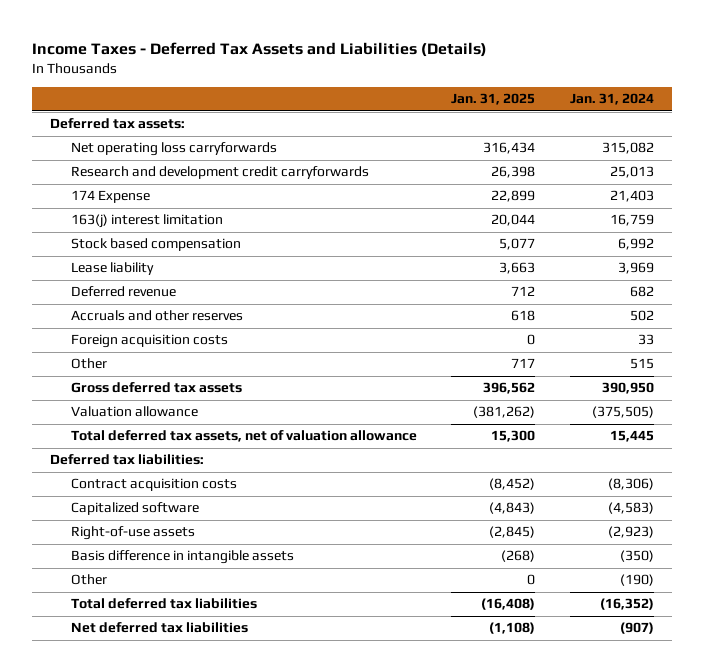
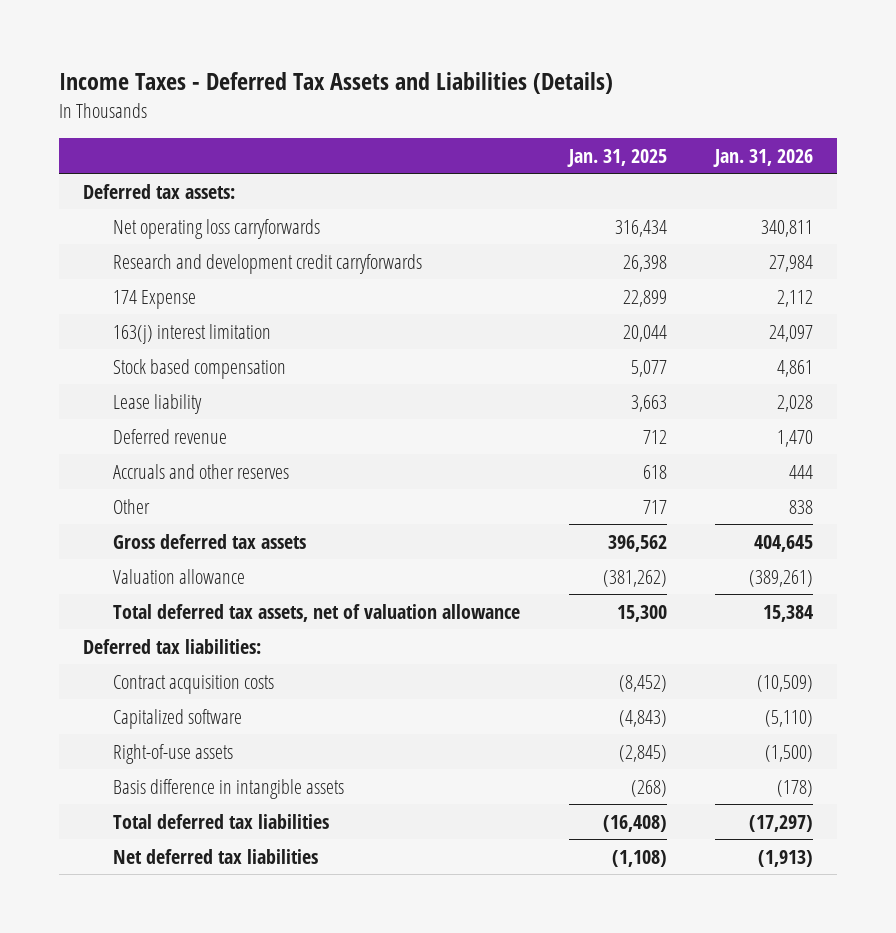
[570,93,655,106] Jan. 31, 2024 -> none
none -> [712,148,813,167] Jan. 31, 2026
[70,334,228,349] Foreign acquisition costs -> none
[70,574,107,586] Other -> none

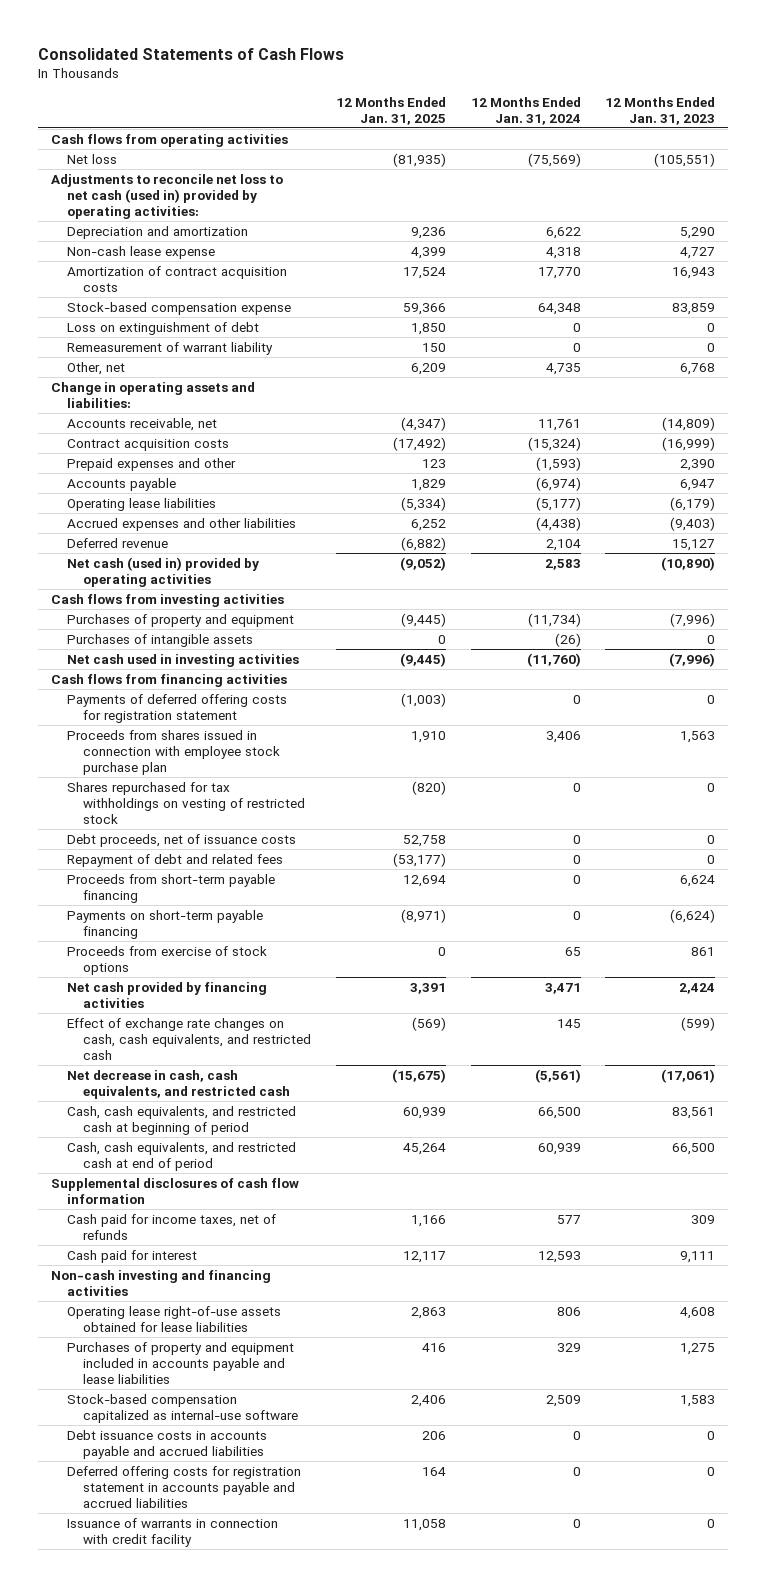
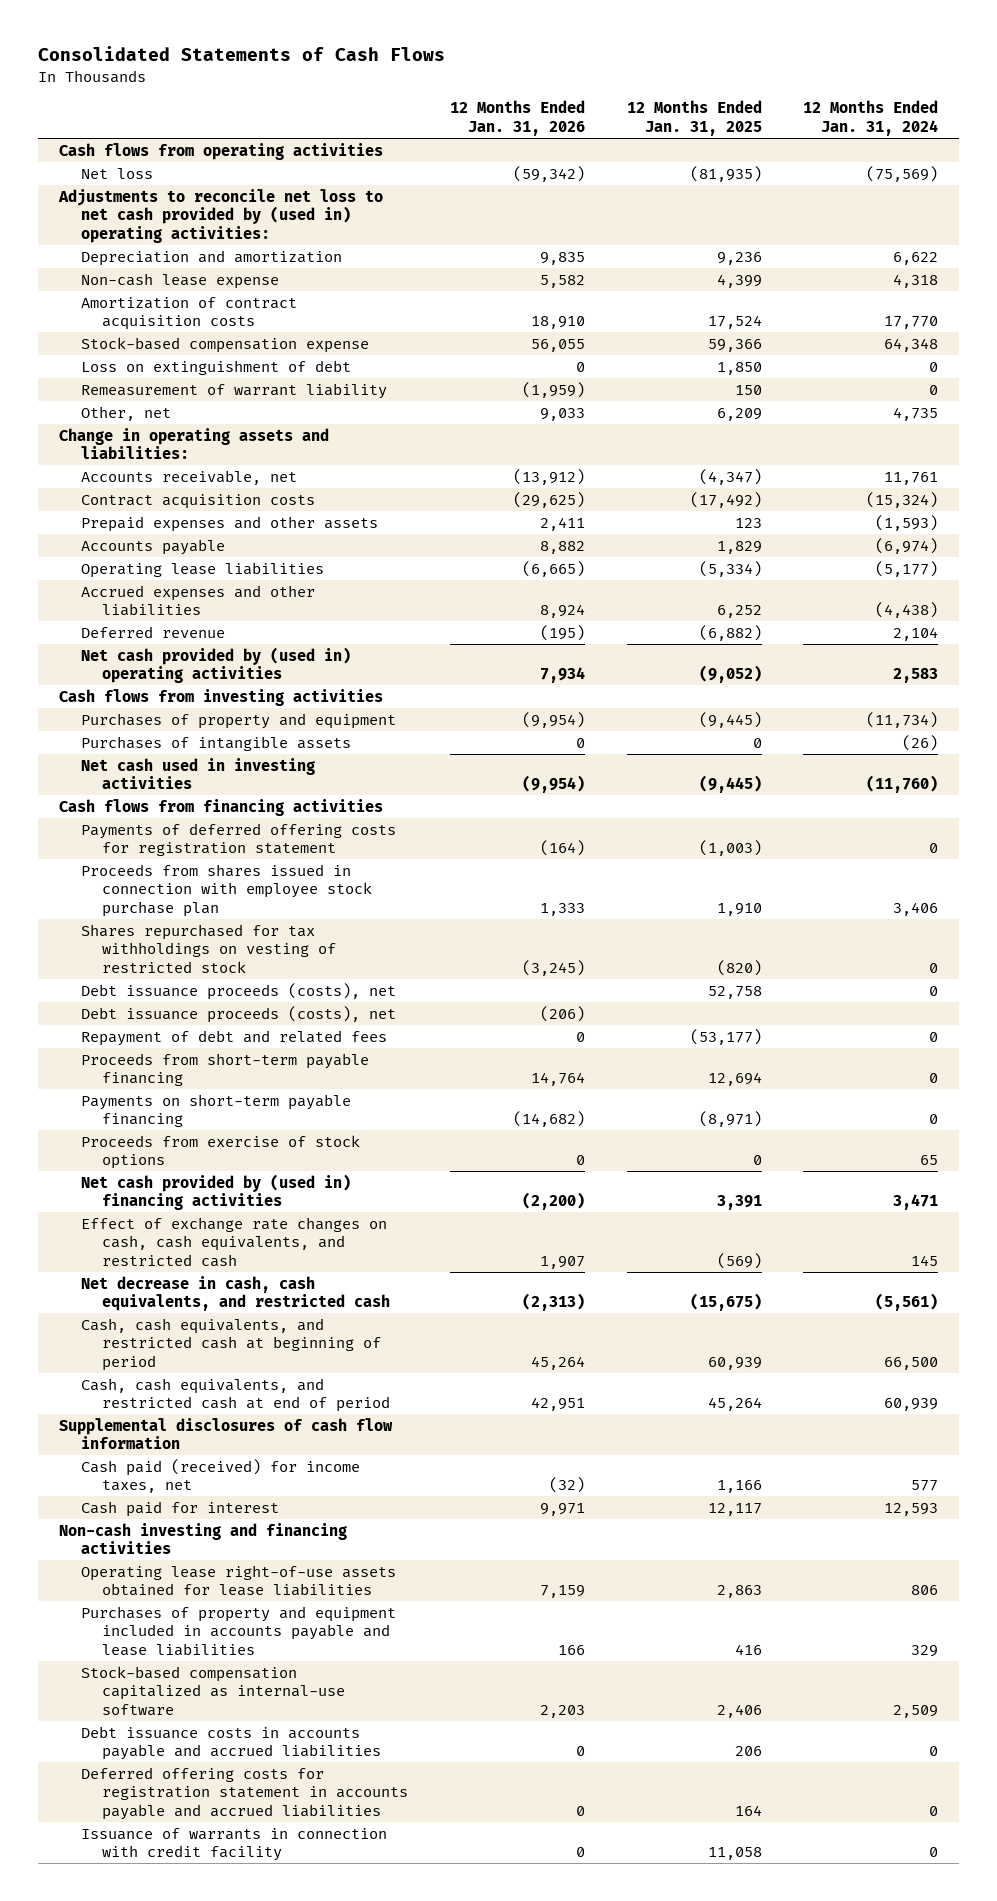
[605,96,716,125] 12 Months Ended Jan. 31, 2023 -> none
none -> [449,100,585,137] 12 Months Ended Jan. 31, 2026
[50,173,283,219] Adjustments to reconcile net loss to net cash (used in) provided by operating activities: -> [57,188,383,244] Adjustments to reconcile net loss to net cash provided by (used in) operating activities:
[66,457,236,471] Prepaid expenses and other -> [80,515,378,532] Prepaid expenses and other assets
[66,556,259,587] Net cash (used in) provided by operating activities -> [80,646,351,684] Net cash provided by (used in) operating activities
[66,833,296,847] Debt proceeds, net of issuance costs -> [80,982,396,1000] Debt issuance proceeds (costs), net
none -> [80,1005,396,1023] Debt issuance proceeds (costs), net
[66,981,267,1008] Net cash provided by financing activities -> [80,1173,351,1211] Net cash provided by (used in) financing activities
[66,1213,276,1240] Cash paid for income taxes, net of refunds -> [80,1458,360,1494] Cash paid (received) for income taxes, net

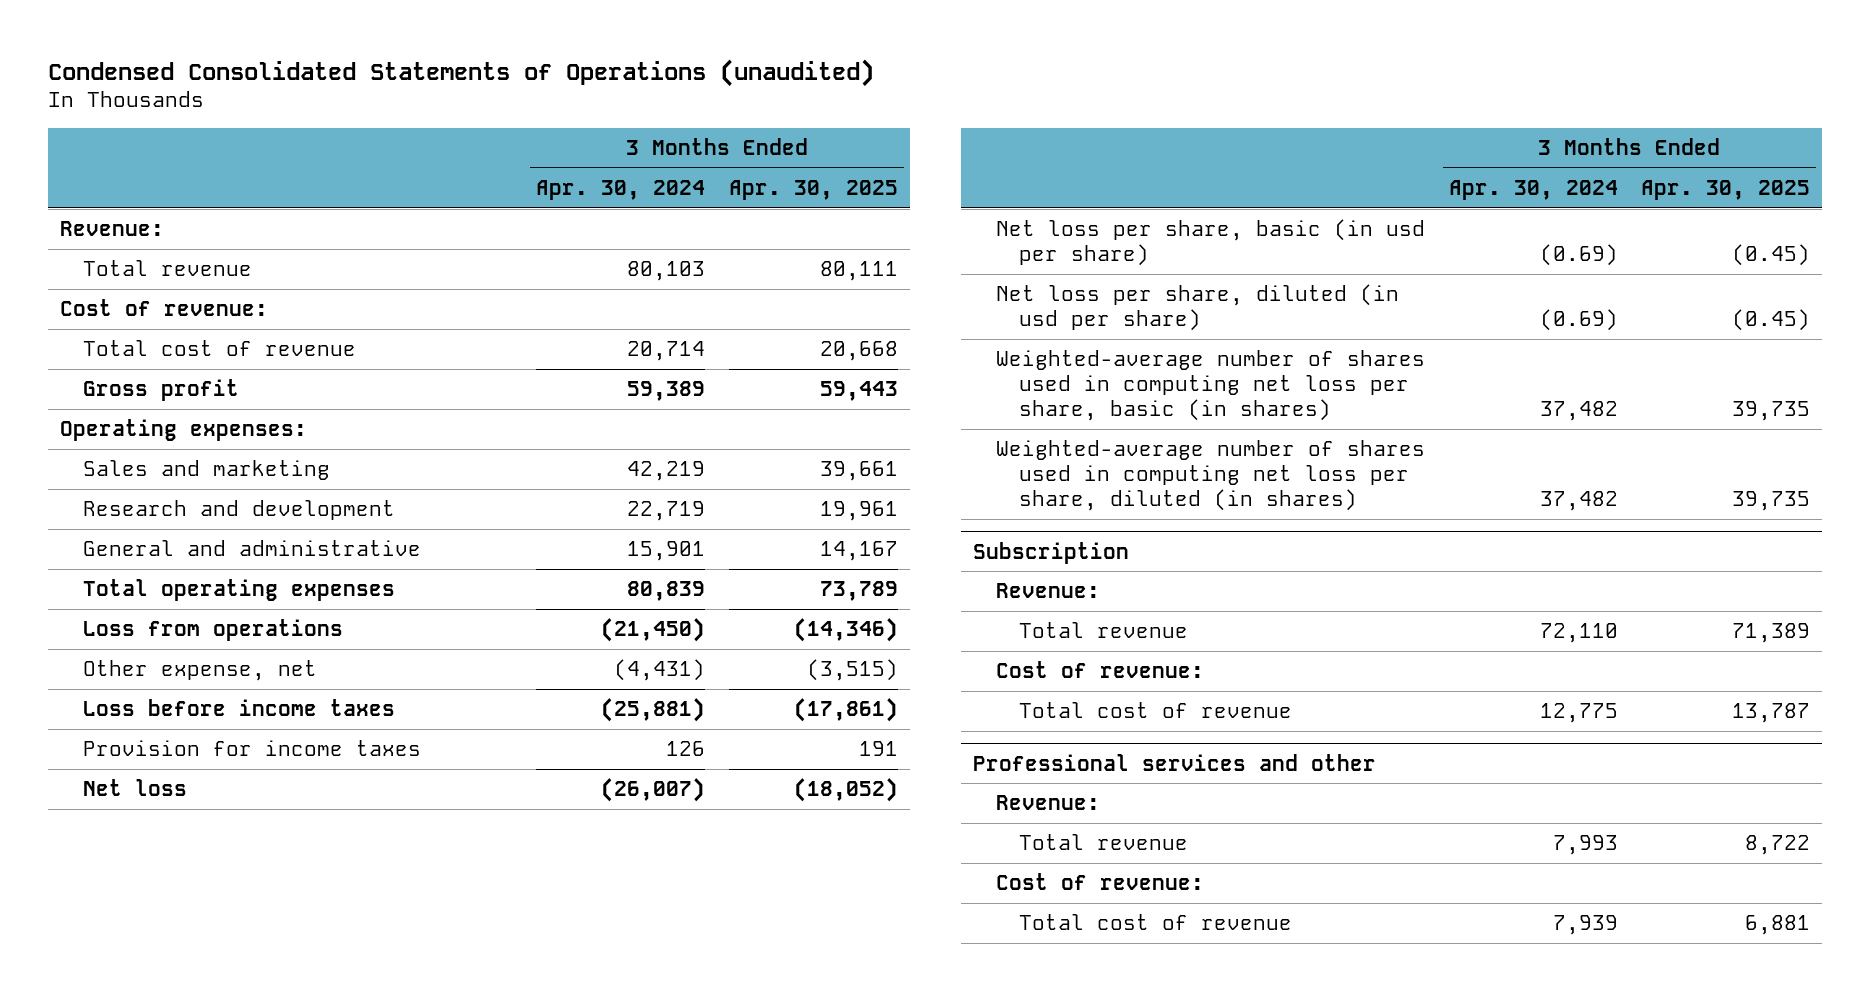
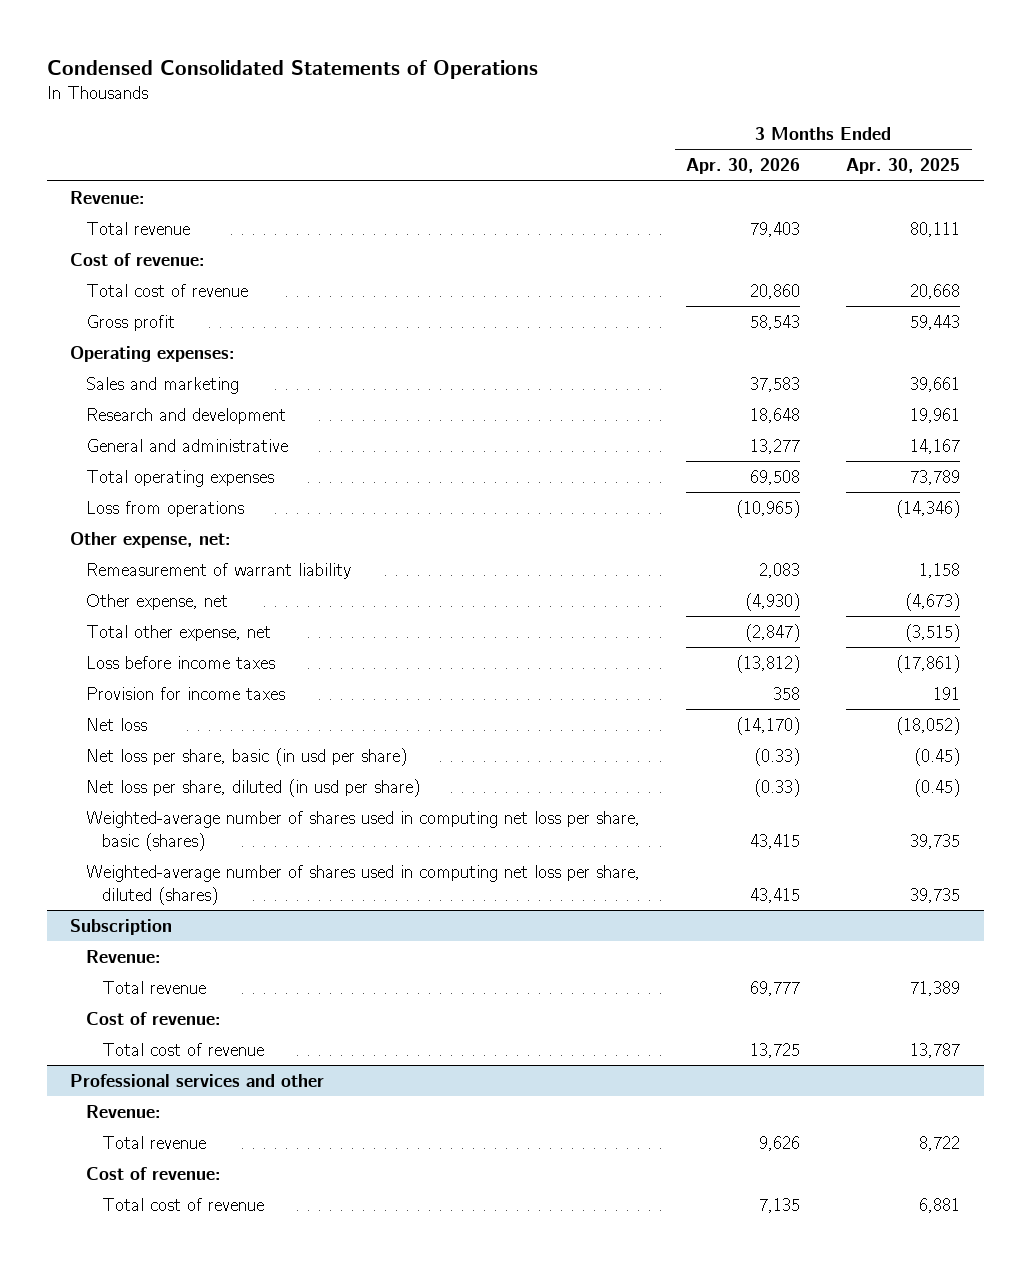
[48,59,875,88] Condensed Consolidated Statements of Operations (unaudited) -> [46,59,538,79] Condensed Consolidated Statements of Operations
[536,179,706,200] Apr. 30, 2024 -> none
none -> [686,158,801,175] Apr. 30, 2026
none -> [69,532,231,549] Other expense, net:
none -> [85,563,351,580] Remeasurement of warrant liability
[807,659,899,682] (3,515) -> [905,593,961,612] (4,673)
none -> [85,625,271,642] Total other expense, net
[995,350,1425,422] Weighted-average number of shares used in computing net loss per share, basic (in shares) -> [85,811,640,851] Weighted-average number of shares used in computing net loss per share, basic (shares)
[995,440,1425,512] Weighted-average number of shares used in computing net loss per share, diluted (in shares) -> [85,865,640,905] Weighted-average number of shares used in computing net loss per share, diluted (shares)

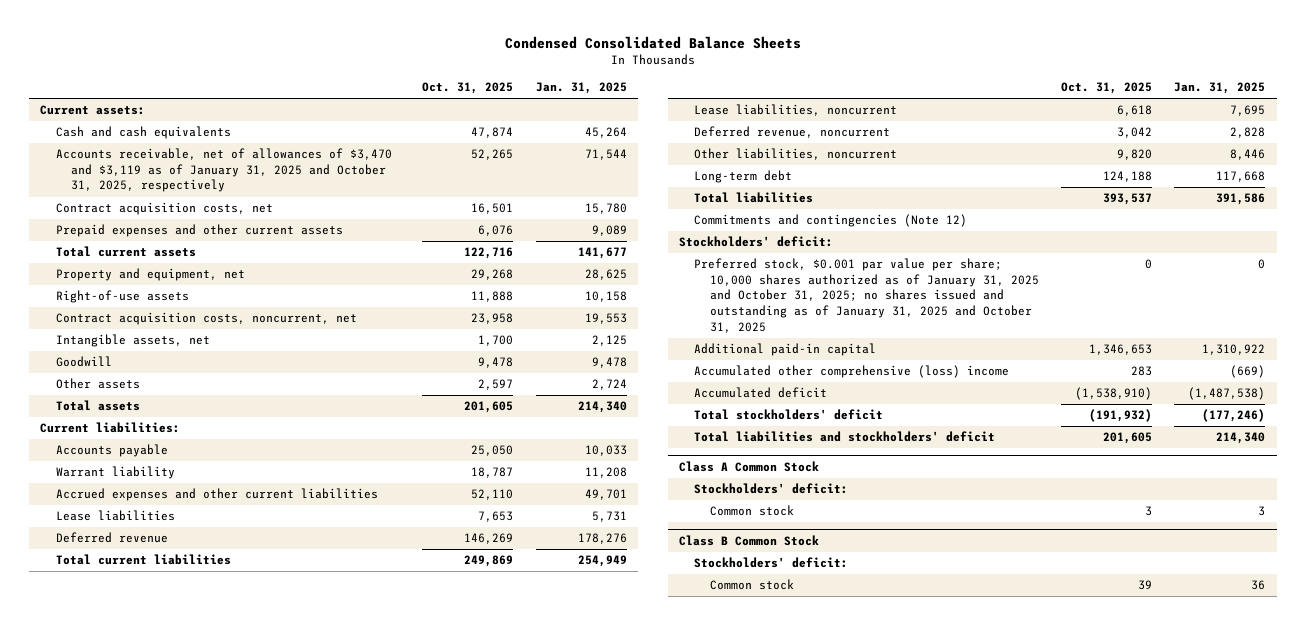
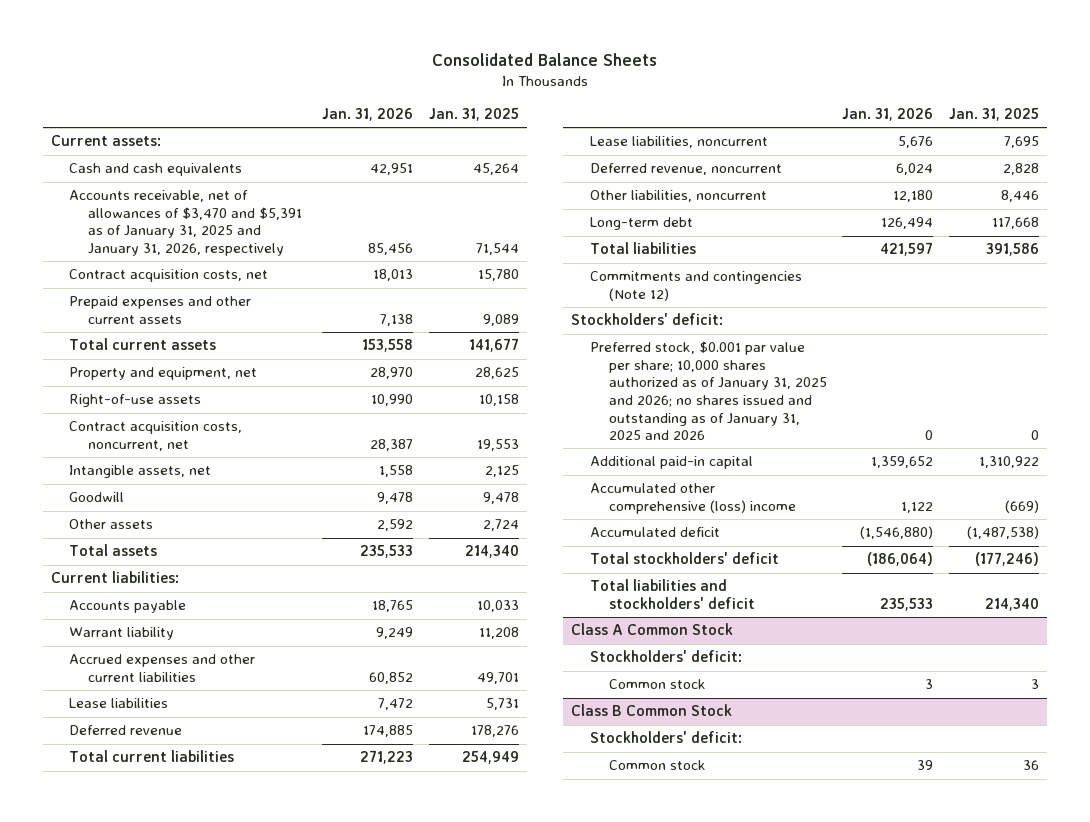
[504,35,801,49] Condensed Consolidated Balance Sheets -> [431,52,657,66] Consolidated Balance Sheets
[422,82,514,95] Oct. 31, 2025 -> none
none -> [321,107,413,121] Jan. 31, 2026
[55,148,392,193] Accounts receivable, net of allowances of $3,470 and $3,119 as of January 31, 2025 and October 31, 2025, respectively -> [69,190,303,256] Accounts receivable, net of allowances of $3,470 and $5,391 as of January 31, 2025 and January 31, 2026, respectively
[694,258,1039,333] Preferred stock, $0.001 par value per share; 10,000 shares authorized as of January 31, 2025 and October 31, 2025; no shares issued and outstanding as of January 31, 2025 and October 31, 2025 -> [589,341,827,441] Preferred stock, $0.001 par value per share; 10,000 shares authorized as of January 31, 2025 and 2026; no shares issued and outstanding as of January 31, 2025 and 2026

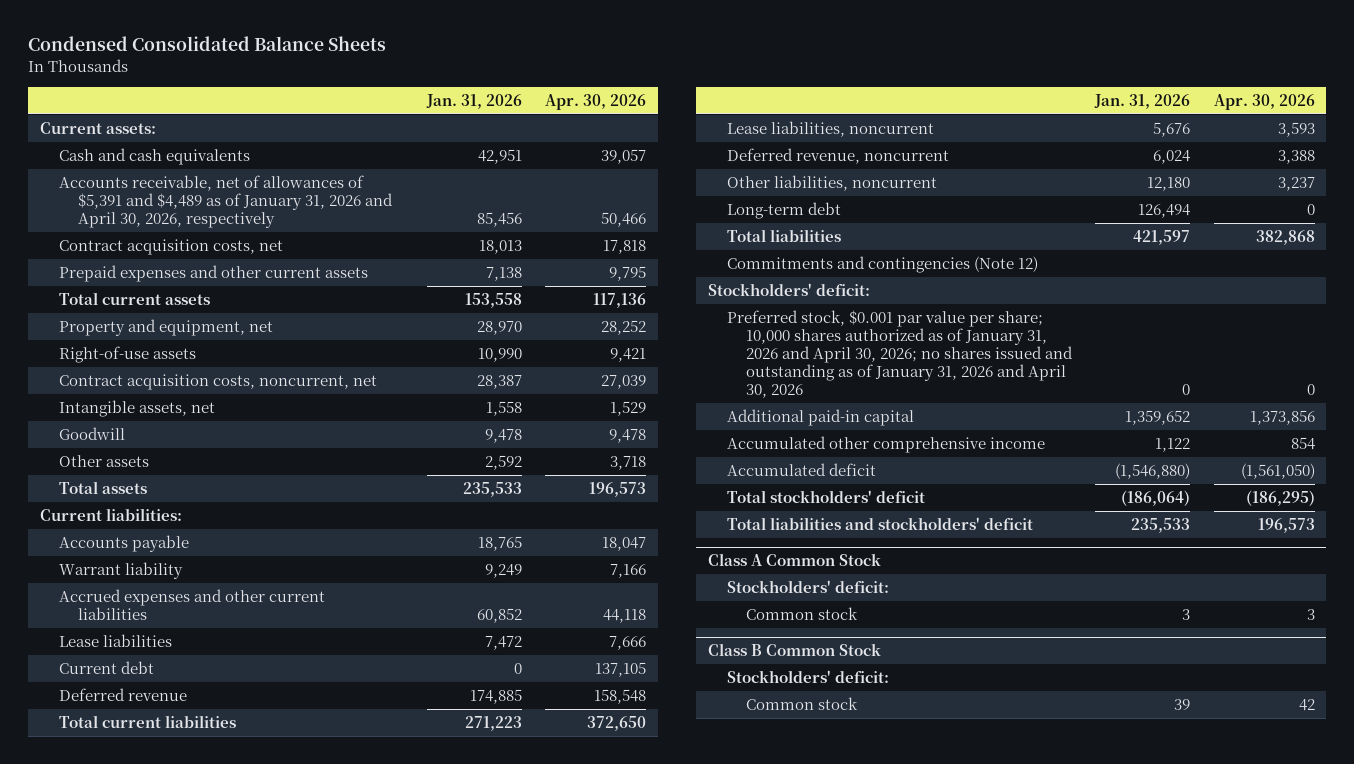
[431,52,657,66] Consolidated Balance Sheets -> [27,36,386,52] Condensed Consolidated Balance Sheets
[428,107,519,121] Jan. 31, 2025 -> none
none -> [545,94,647,111] Apr. 30, 2026
[69,190,303,256] Accounts receivable, net of allowances of $3,470 and $5,391 as of January 31, 2025 and January 31, 2026, respectively -> [58,174,393,228] Accounts receivable, net of allowances of $5,391 and $4,489 as of January 31, 2026 and April 30, 2026, respectively
none -> [58,660,154,674] Current debt
[589,341,827,441] Preferred stock, $0.001 par value per share; 10,000 shares authorized as of January 31, 2025 and 2026; no shares issued and outstanding as of January 31, 2025 and 2026 -> [726,309,1073,398] Preferred stock, $0.001 par value per share; 10,000 shares authorized as of January 31, 2026 and April 30, 2026; no shares issued and outstanding as of January 31, 2026 and April 30, 2026
[589,483,796,514] Accumulated other comprehensive (loss) income -> [726,435,1045,453] Accumulated other comprehensive income

